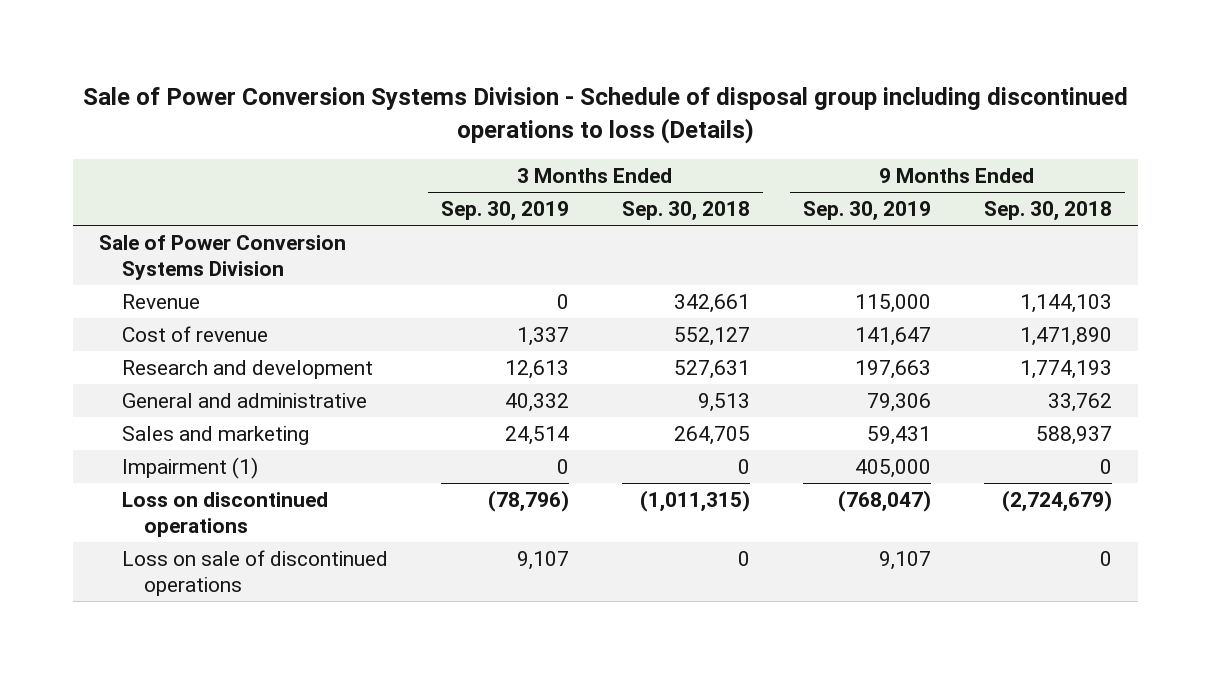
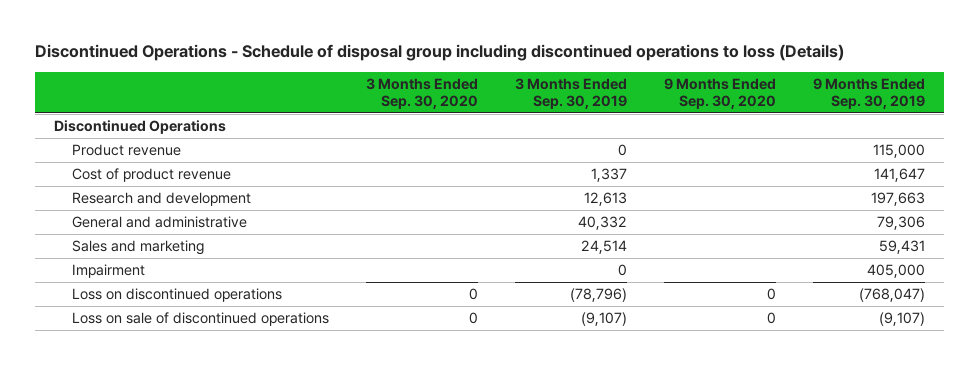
[82,87,1128,144] Sale of Power Conversion Systems Division - Schedule of disposal group including discontinued operations to loss (Details) -> [35,44,845,62] Discontinued Operations - Schedule of disposal group including discontinued operations to loss (Details)
[621,201,750,222] Sep. 30, 2018 -> none
[983,201,1112,222] Sep. 30, 2018 -> none
none -> [366,77,479,109] 3 Months Ended Sep. 30, 2020
none -> [664,77,777,109] 9 Months Ended Sep. 30, 2020
[99,235,347,280] Sale of Power Conversion Systems Division -> [53,120,226,135] Discontinued Operations
[121,294,200,310] Revenue -> [72,144,182,157] Product revenue
[121,326,268,343] Cost of revenue -> [72,168,232,183] Cost of product revenue
[121,457,258,480] Impairment (1) -> [72,264,146,279] Impairment
[516,551,569,571] 9,107 -> [581,312,628,327] (9,107)
[878,551,931,571] 9,107 -> [879,312,926,327] (9,107)

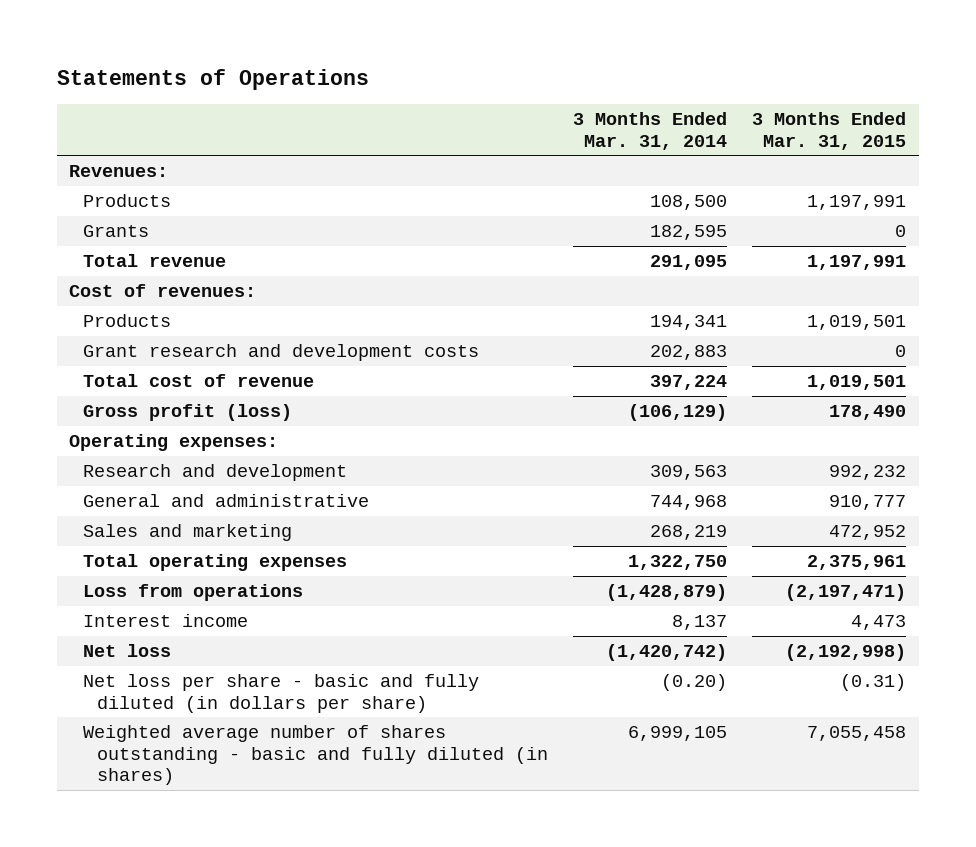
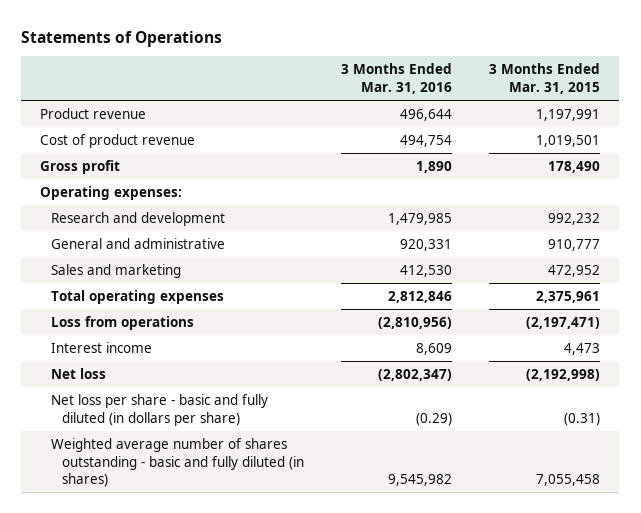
[572,111,727,150] 3 Months Ended Mar. 31, 2014 -> none
none -> [341,63,453,94] 3 Months Ended Mar. 31, 2016
[69,165,169,178] Revenues: -> none
[83,225,150,238] Grants -> none
[83,254,227,268] Total revenue -> none
[69,284,257,298] Cost of revenues: -> none
[83,314,172,328] Products -> none
[83,344,480,362] Grant research and development costs -> none
[83,194,172,208] Products -> [40,108,147,120] Product revenue
[83,374,315,388] Total cost of revenue -> [40,134,196,149] Cost of product revenue
[83,404,293,422] Gross profit (loss) -> [40,160,121,175] Gross profit

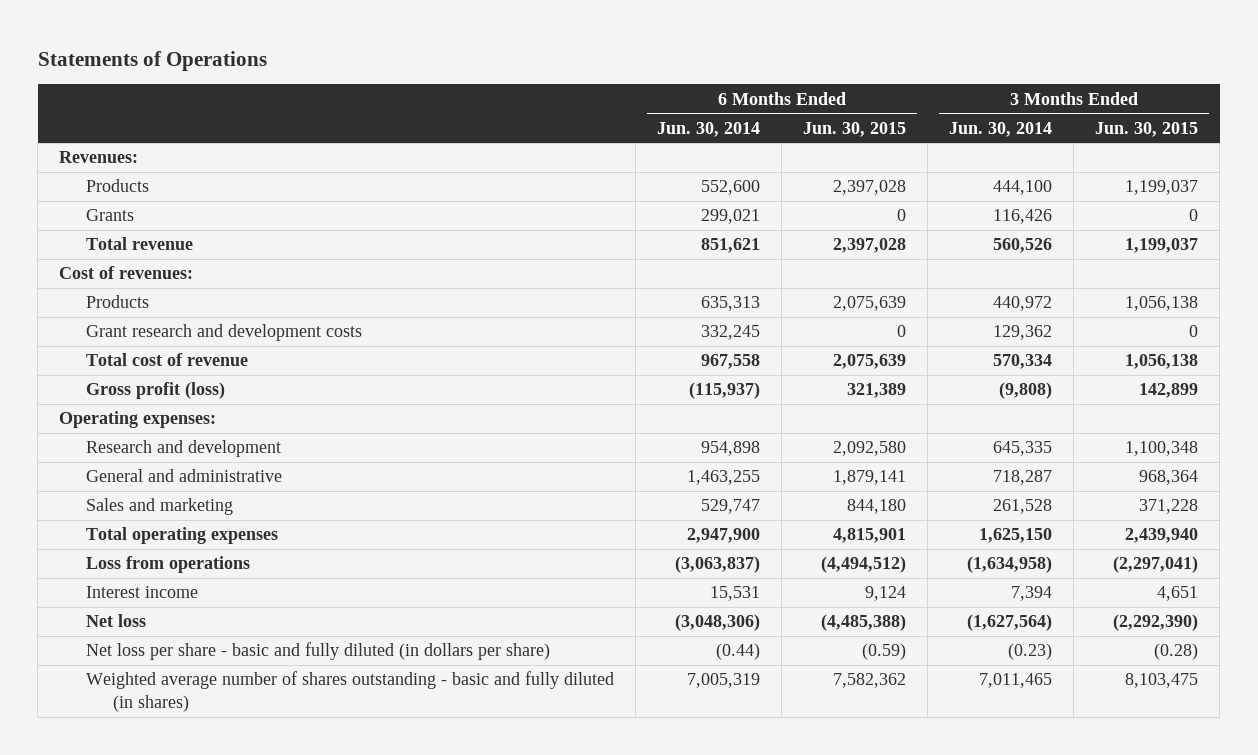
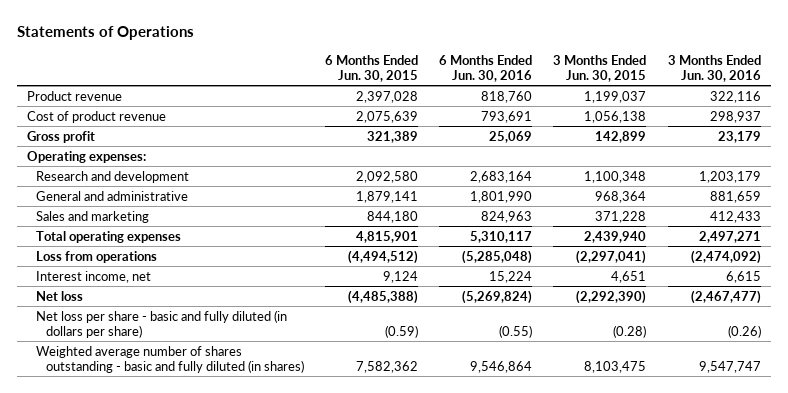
[657,121,761,137] Jun. 30, 2014 -> none
[949,121,1053,137] Jun. 30, 2014 -> none
none -> [439,54,533,82] 6 Months Ended Jun. 30, 2016
none -> [667,54,761,82] 3 Months Ended Jun. 30, 2016
[59,151,139,164] Revenues: -> none
[86,209,135,222] Grants -> none
[86,237,194,251] Total revenue -> none
[59,266,194,280] Cost of revenues: -> none
[86,295,150,309] Products -> none
[86,324,363,342] Grant research and development costs -> none
[86,179,150,193] Products -> [27,90,123,101] Product revenue
[86,353,249,367] Total cost of revenue -> [27,110,167,123] Cost of product revenue
[86,382,226,400] Gross profit (loss) -> [27,130,96,143] Gross profit
[86,586,199,599] Interest income -> [36,270,152,283] Interest income, net

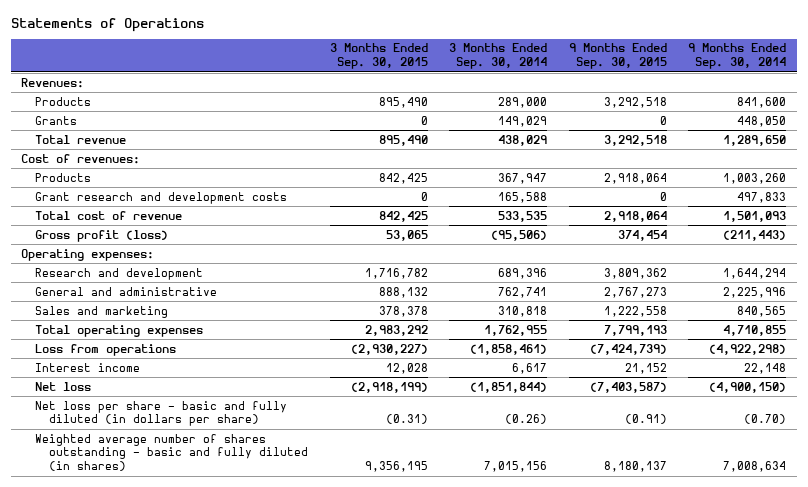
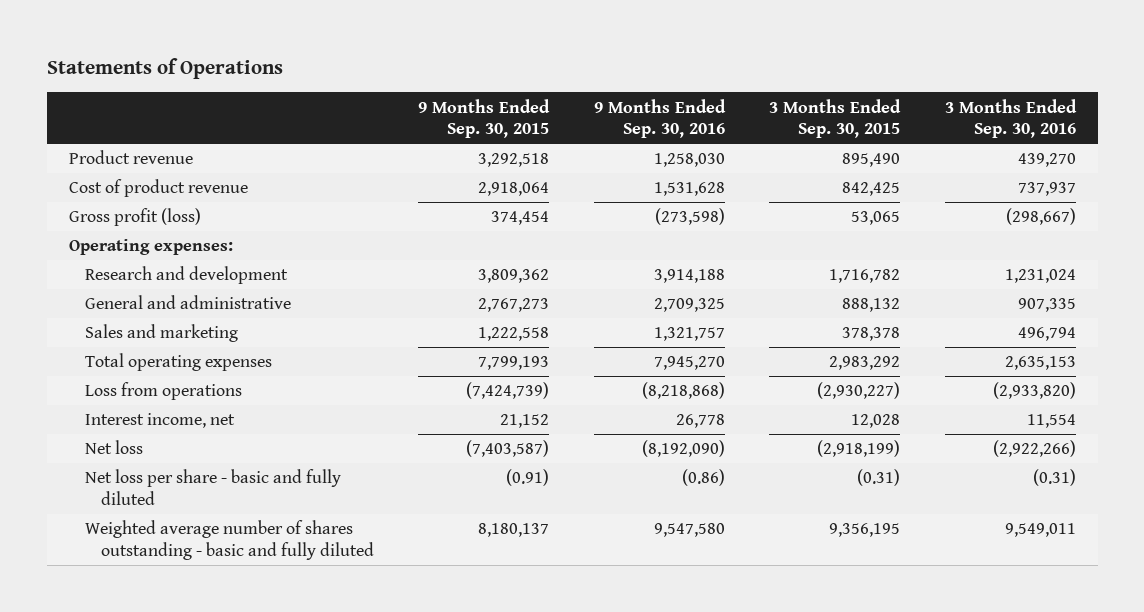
[449,43,548,70] 3 Months Ended Sep. 30, 2014 -> none
[688,43,787,70] 9 Months Ended Sep. 30, 2014 -> none
none -> [593,98,726,139] 9 Months Ended Sep. 30, 2016
none -> [944,98,1077,139] 3 Months Ended Sep. 30, 2016
[21,77,85,88] Revenues: -> none
[35,115,78,125] Grants -> none
[35,134,127,144] Total revenue -> none
[21,153,141,164] Cost of revenues: -> none
[35,172,92,182] Products -> none
[35,191,288,204] Grant research and development costs -> none
[35,96,92,106] Products -> [68,150,193,165] Product revenue
[35,210,183,220] Total cost of revenue -> [68,179,248,198] Cost of product revenue
[35,362,141,372] Interest income -> [84,413,235,429] Interest income, net
[35,400,288,427] Net loss per share - basic and fully diluted (in dollars per share) -> [84,469,341,506] Net loss per share - basic and fully diluted
[35,433,309,472] Weighted average number of shares outstanding - basic and fully diluted (in shares) -> [84,520,375,561] Weighted average number of shares outstanding - basic and fully diluted

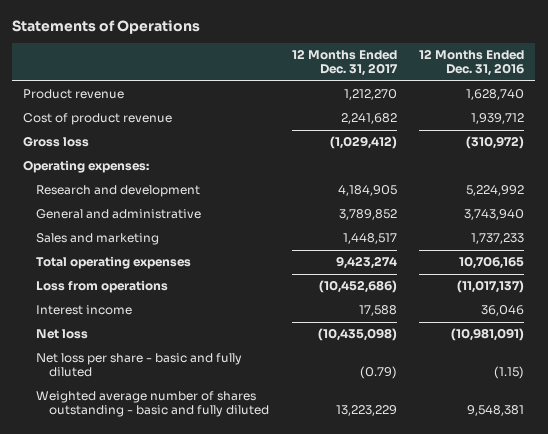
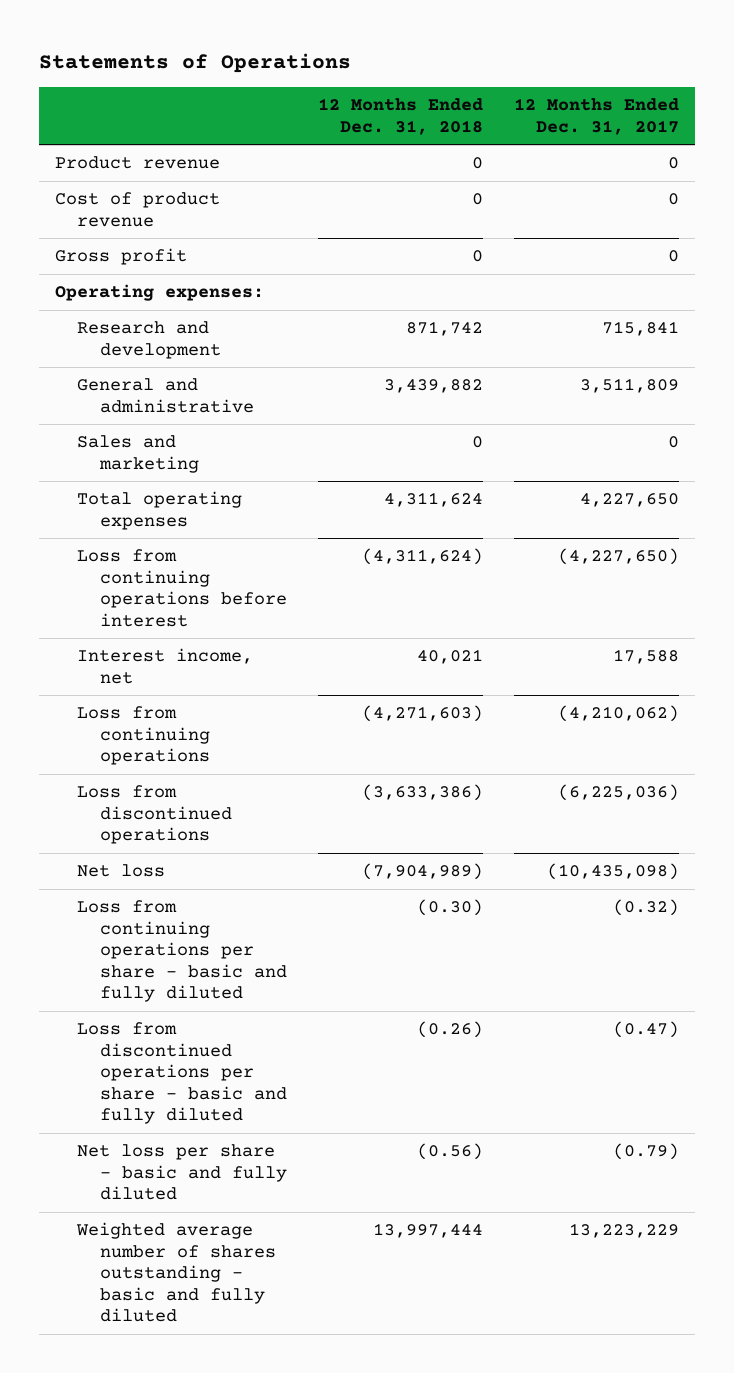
[419,49,525,77] 12 Months Ended Dec. 31, 2016 -> none
none -> [318,98,484,135] 12 Months Ended Dec. 31, 2018
[343,89,397,101] 1,212,270 -> [668,157,680,170] 0
[340,113,397,125] 2,241,682 -> [668,193,680,206] 0
[23,136,90,148] Gross loss -> [55,248,188,266] Gross profit
[329,136,397,150] (1,029,412) -> [668,250,680,263] 0
[337,185,397,197] 4,184,905 -> [602,321,680,337] 715,841
[338,209,397,221] 3,789,852 -> [580,378,680,394] 3,511,809
[342,233,397,245] 1,448,517 -> [668,436,680,449] 0
[335,256,397,270] 9,423,274 -> [580,493,680,508] 4,227,650
[36,280,169,294] Loss from operations -> [77,549,287,627] Loss from continuing operations before interest
[318,280,397,294] (10,452,686) -> [558,548,680,566] (4,227,650)
[36,305,133,316] Interest income -> [77,648,254,684] Interest income, net
none -> [77,706,210,766] Loss from continuing operations
none -> [77,785,232,845] Loss from discontinued operations
none -> [77,900,287,1003] Loss from continuing operations per share - basic and fully diluted
none -> [77,1022,287,1125] Loss from discontinued operations per share - basic and fully diluted

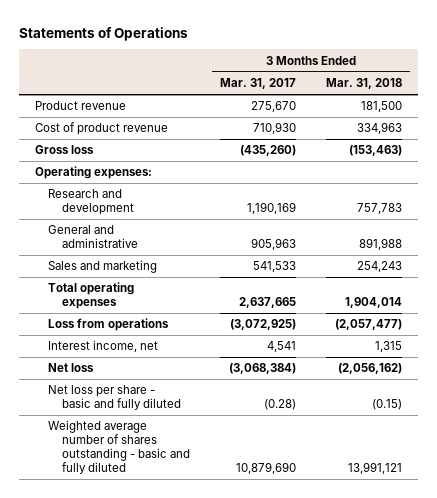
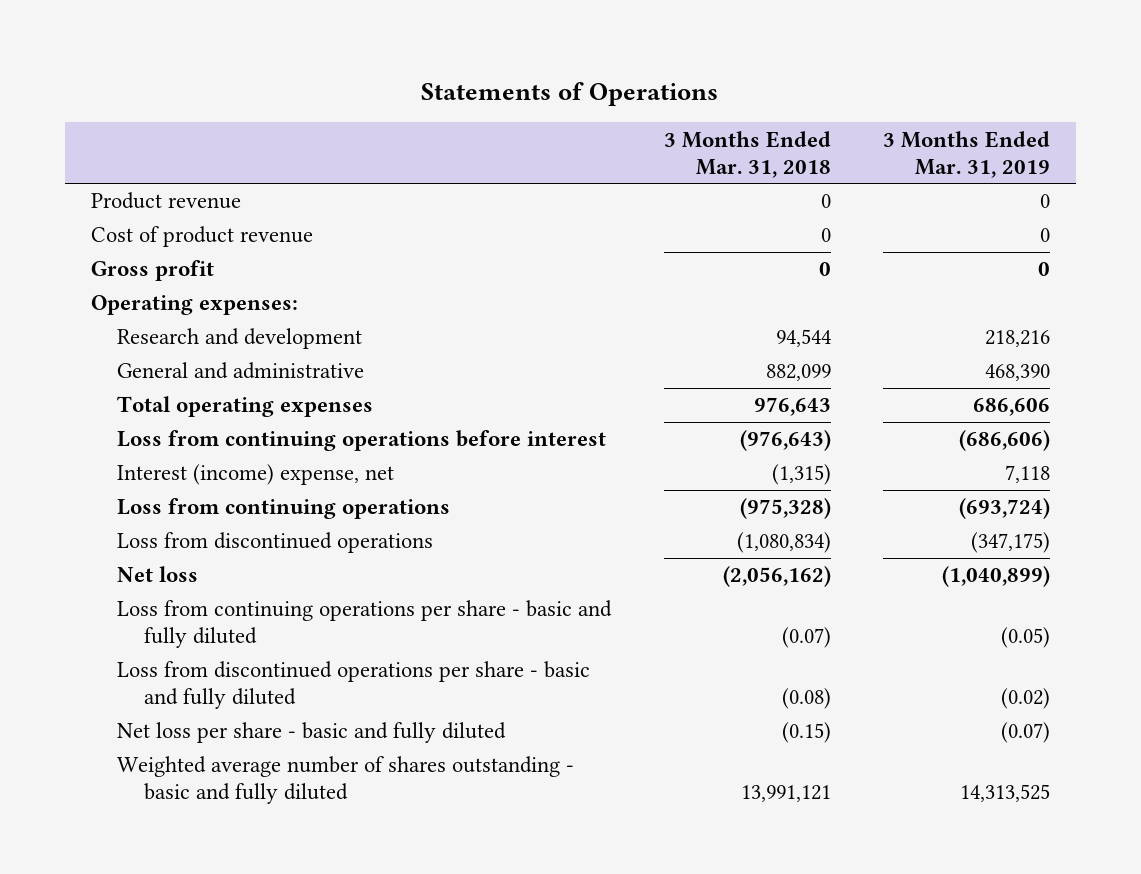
[219,78,296,90] Mar. 31, 2017 -> none
none -> [882,130,1050,178] 3 Months Ended Mar. 31, 2019
[361,101,403,113] 181,500 -> [820,194,831,209] 0
[357,122,403,135] 334,963 -> [820,228,831,243] 0
[34,145,94,155] Gross loss -> [91,260,215,282] Gross profit
[349,145,403,157] (153,463) -> [818,262,831,277] 0
[48,260,158,274] Sales and marketing -> none
[357,203,403,215] 757,783 -> [775,329,831,348] 94,544
[359,238,403,251] 891,988 -> [765,364,831,382] 882,099
[345,297,403,309] 1,904,014 -> [753,397,831,417] 976,643
[48,318,170,332] Loss from operations -> [117,430,607,452] Loss from continuing operations before interest
[335,319,403,331] (2,057,477) -> [739,430,831,452] (976,643)
[48,340,159,353] Interest income, net -> [117,464,395,486] Interest (income) expense, net
[375,341,403,353] 1,315 -> [771,464,831,486] (1,315)
none -> [117,498,451,520] Loss from continuing operations
none -> [117,532,434,554] Loss from discontinued operations
none -> [117,600,613,649] Loss from continuing operations per share - basic and fully diluted
none -> [117,661,591,710] Loss from discontinued operations per share - basic and fully diluted

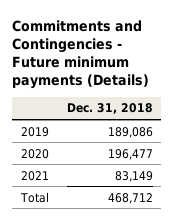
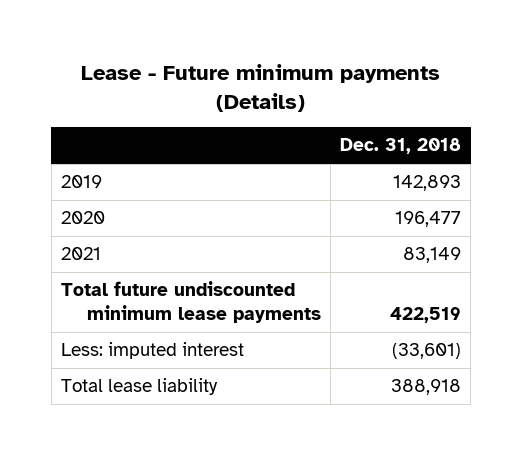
[12,19,150,90] Commitments and Contingencies - Future minimum payments (Details) -> [80,63,440,112] Lease - Future minimum payments (Details)
[107,126,153,138] 189,086 -> [393,175,462,192] 142,893
[20,191,50,203] Total -> none
none -> [60,281,322,324] Total future undiscounted minimum lease payments
none -> [60,342,244,360] Less: imputed interest
none -> [60,378,218,396] Total lease liability

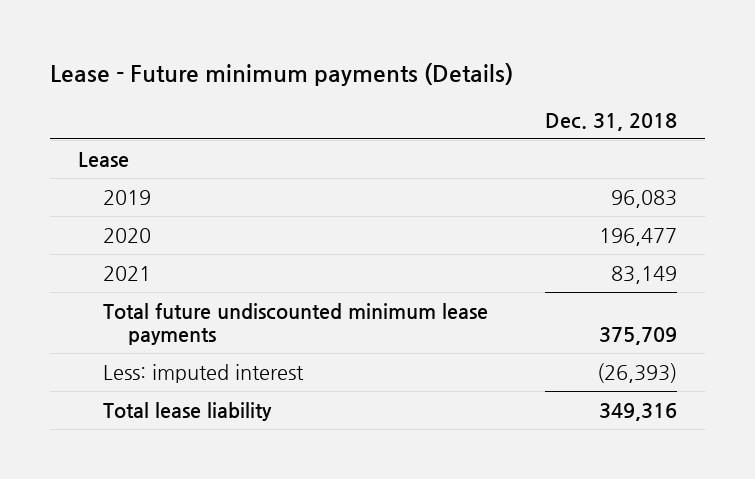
none -> [78,151,130,167] Lease
[393,175,462,192] 142,893 -> [610,189,677,208] 96,083
[390,307,462,324] 422,519 -> [598,327,677,346] 375,709
[392,343,462,360] (33,601) -> [596,362,677,383] (26,393)
[391,379,462,396] 388,918 -> [598,402,677,421] 349,316

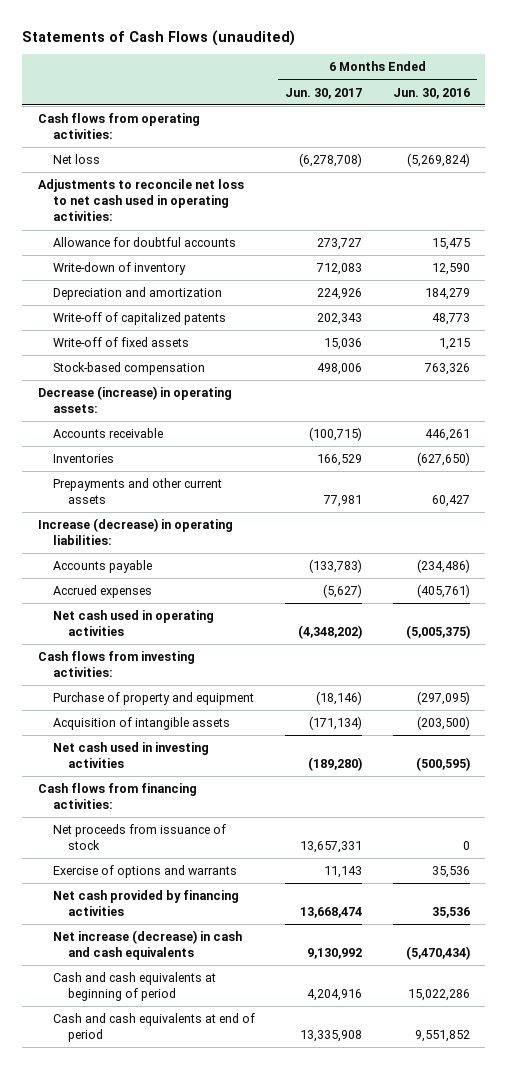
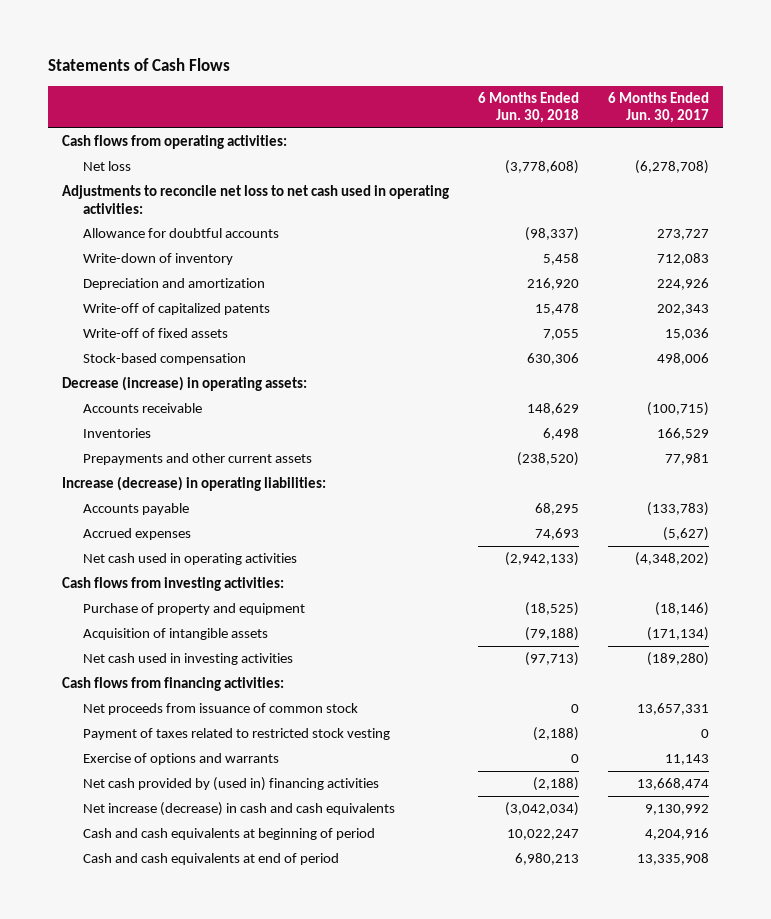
[22,29,296,46] Statements of Cash Flows (unaudited) -> [47,57,230,71] Statements of Cash Flows
[392,87,470,99] Jun. 30, 2016 -> none
none -> [478,92,580,124] 6 Months Ended Jun. 30, 2018
[52,824,226,851] Net proceeds from issuance of stock -> [82,703,358,716] Net proceeds from issuance of common stock
none -> [82,728,390,741] Payment of taxes related to restricted stock vesting
[52,890,239,917] Net cash provided by financing activities -> [82,777,379,792] Net cash provided by (used in) financing activities

